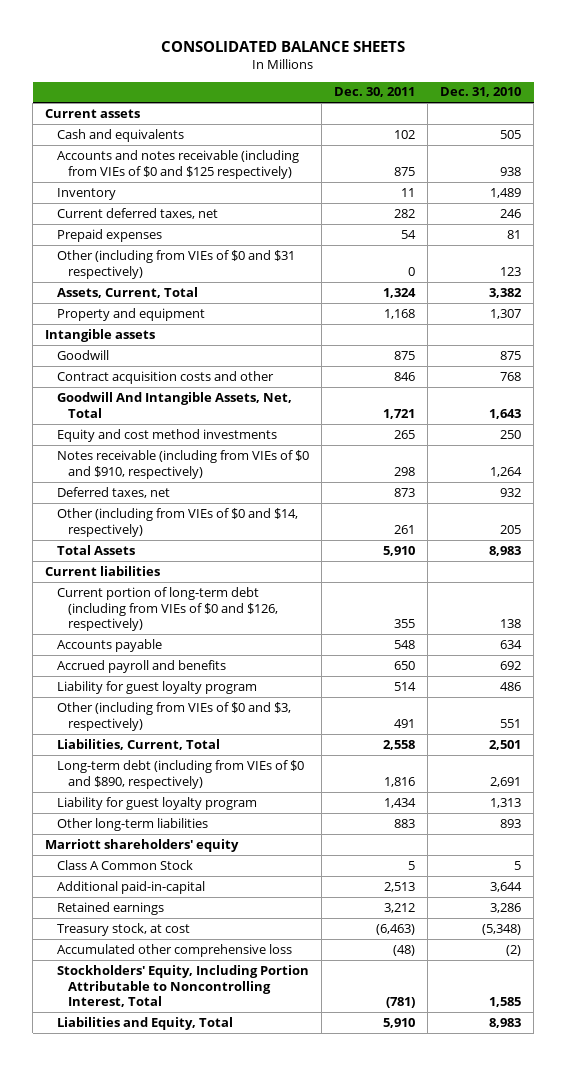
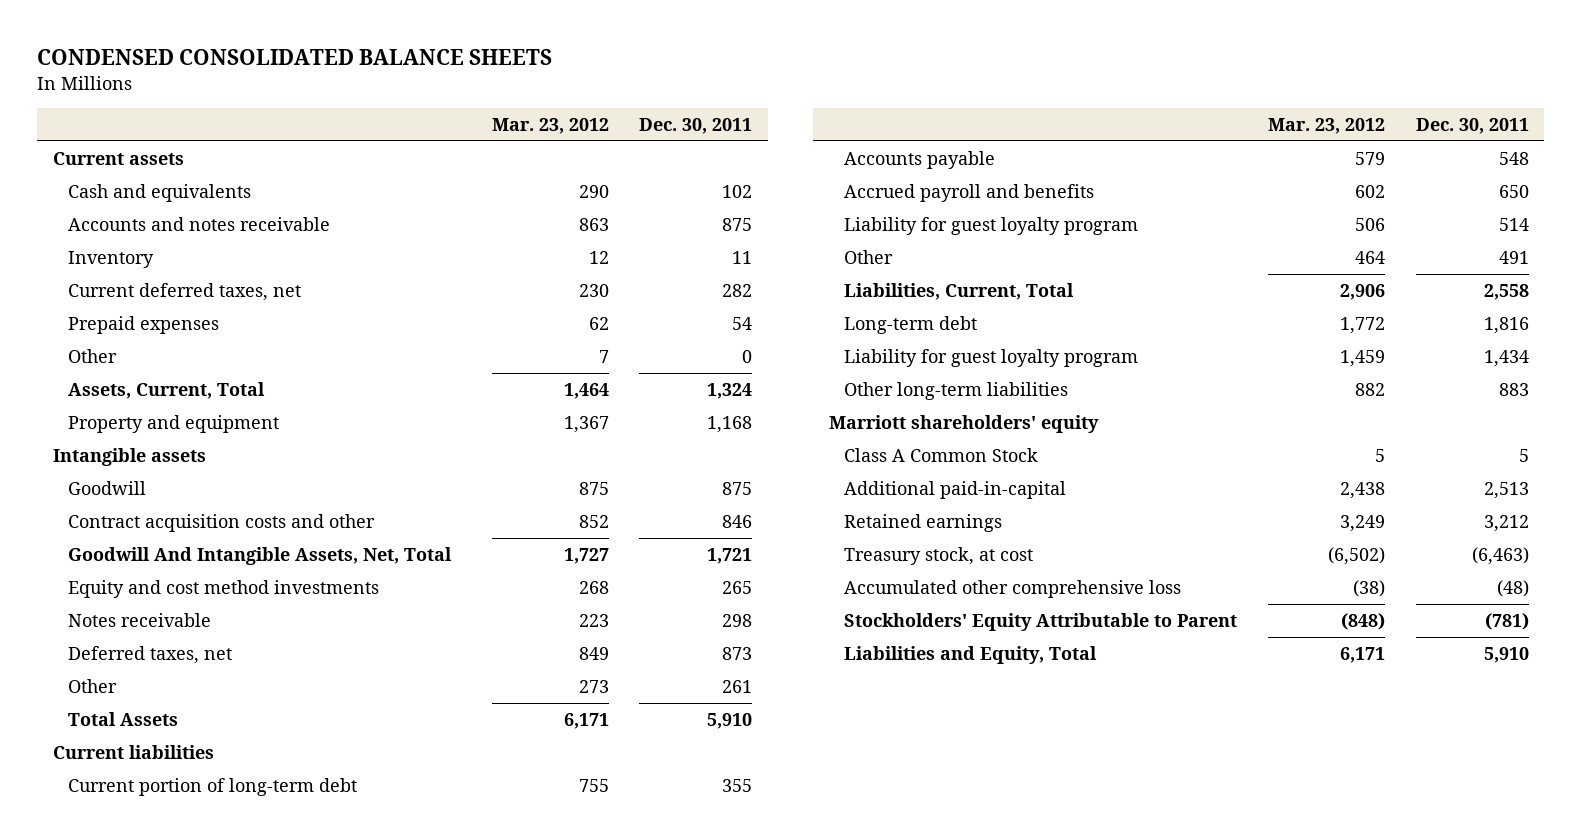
[161,41,406,53] CONSOLIDATED BALANCE SHEETS -> [37,49,553,66] CONDENSED CONSOLIDATED BALANCE SHEETS
[440,87,522,98] Dec. 31, 2010 -> none
none -> [491,118,609,135] Mar. 23, 2012
[56,149,299,179] Accounts and notes receivable (including from VIEs of $0 and $125 respectively) -> [67,216,330,231] Accounts and notes receivable
[56,249,295,279] Other (including from VIEs of $0 and $31 respectively) -> [67,348,117,363] Other
[56,449,309,479] Notes receivable (including from VIEs of $0 and $910, respectively) -> [67,612,211,627] Notes receivable
[56,507,298,537] Other (including from VIEs of $0 and $14, respectively) -> [67,678,117,693] Other
[56,586,278,632] Current portion of long-term debt (including from VIEs of $0 and $126, respectively) -> [67,777,357,796] Current portion of long-term debt
[56,701,291,731] Other (including from VIEs of $0 and $3, respectively) -> [843,249,893,264] Other
[56,759,304,789] Long-term debt (including from VIEs of $0 and $890, respectively) -> [843,315,977,334] Long-term debt
[56,964,309,1008] Stockholders' Equity, Including Portion Attributable to Noncontrolling Interest, Total -> [843,612,1237,631] Stockholders' Equity Attributable to Parent

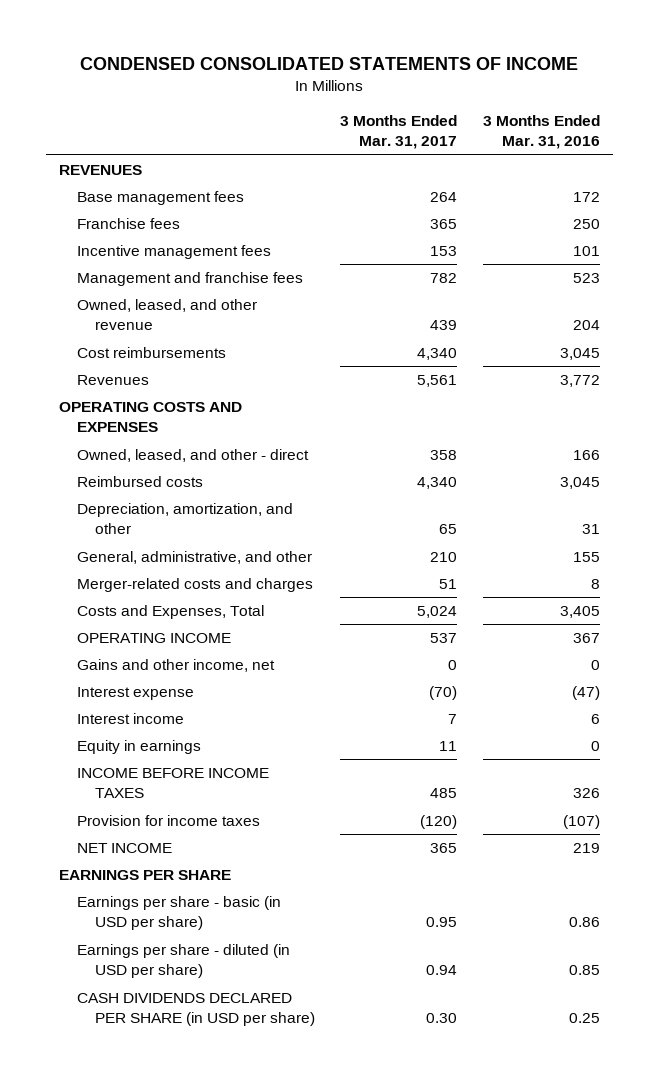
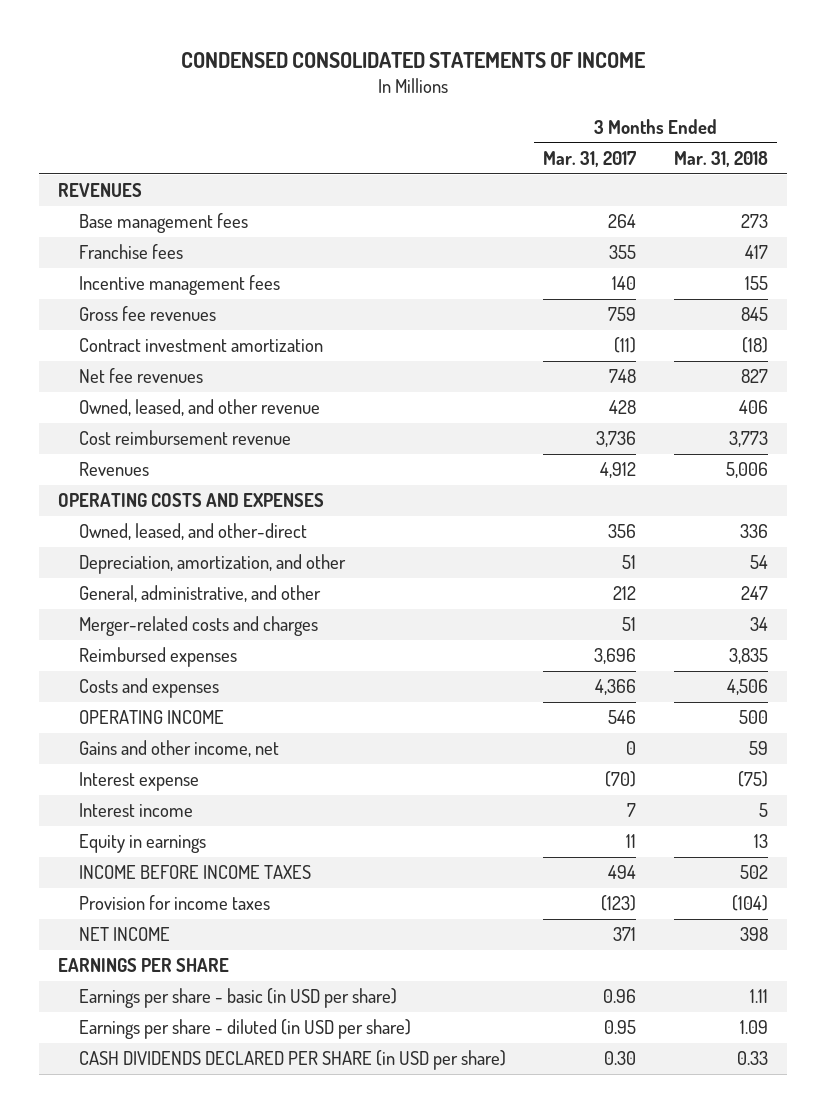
[482,115,600,150] 3 Months Ended Mar. 31, 2016 -> none
none -> [673,151,768,168] Mar. 31, 2018
[76,272,303,287] Management and franchise fees -> none
[430,219,458,230] 365 -> [609,245,637,260] 355
[430,246,458,257] 153 -> [612,276,637,291] 140
none -> [78,306,216,322] Gross fee revenues
none -> [78,338,323,353] Contract investment amortization
none -> [78,368,203,384] Net fee revenues
[430,320,458,331] 439 -> [609,400,637,415] 428
[76,347,226,359] Cost reimbursements -> [78,430,291,446] Cost reimbursement revenue
[417,348,458,361] 4,340 -> [596,431,637,448] 3,736
[417,375,458,388] 5,561 -> [600,462,637,479] 4,912
[76,476,203,488] Reimbursed costs -> none
[76,449,309,463] Owned, leased, and other - direct -> [78,523,307,541] Owned, leased, and other-direct
[430,450,458,461] 358 -> [608,524,637,539] 356
[439,524,458,535] 65 -> [622,555,637,570] 51
[430,552,458,563] 210 -> [613,586,637,601] 212
none -> [78,647,237,668] Reimbursed expenses
[76,605,264,620] Costs and Expenses, Total -> [78,678,219,699] Costs and expenses
[417,606,458,619] 5,024 -> [595,679,637,696] 4,366
[430,633,458,644] 537 -> [608,710,637,725] 546
[430,788,458,799] 485 -> [608,865,637,880] 494
[420,815,458,830] (120) -> [601,895,637,912] (123)
[430,843,458,854] 365 -> [613,927,637,942] 371
[426,917,458,928] 0.95 -> [603,989,637,1004] 0.96
[426,965,458,976] 0.94 -> [604,1020,637,1035] 0.95

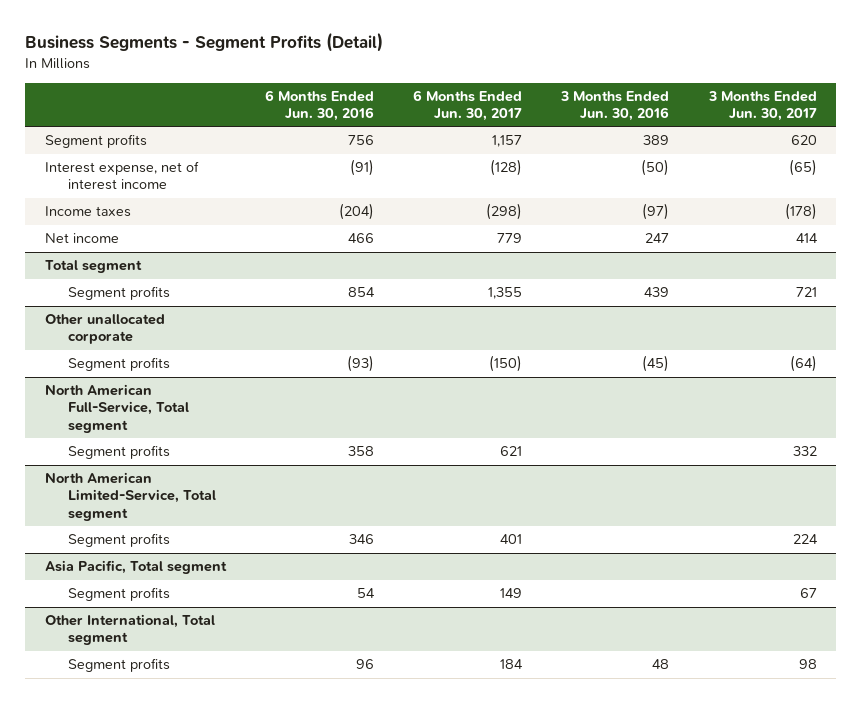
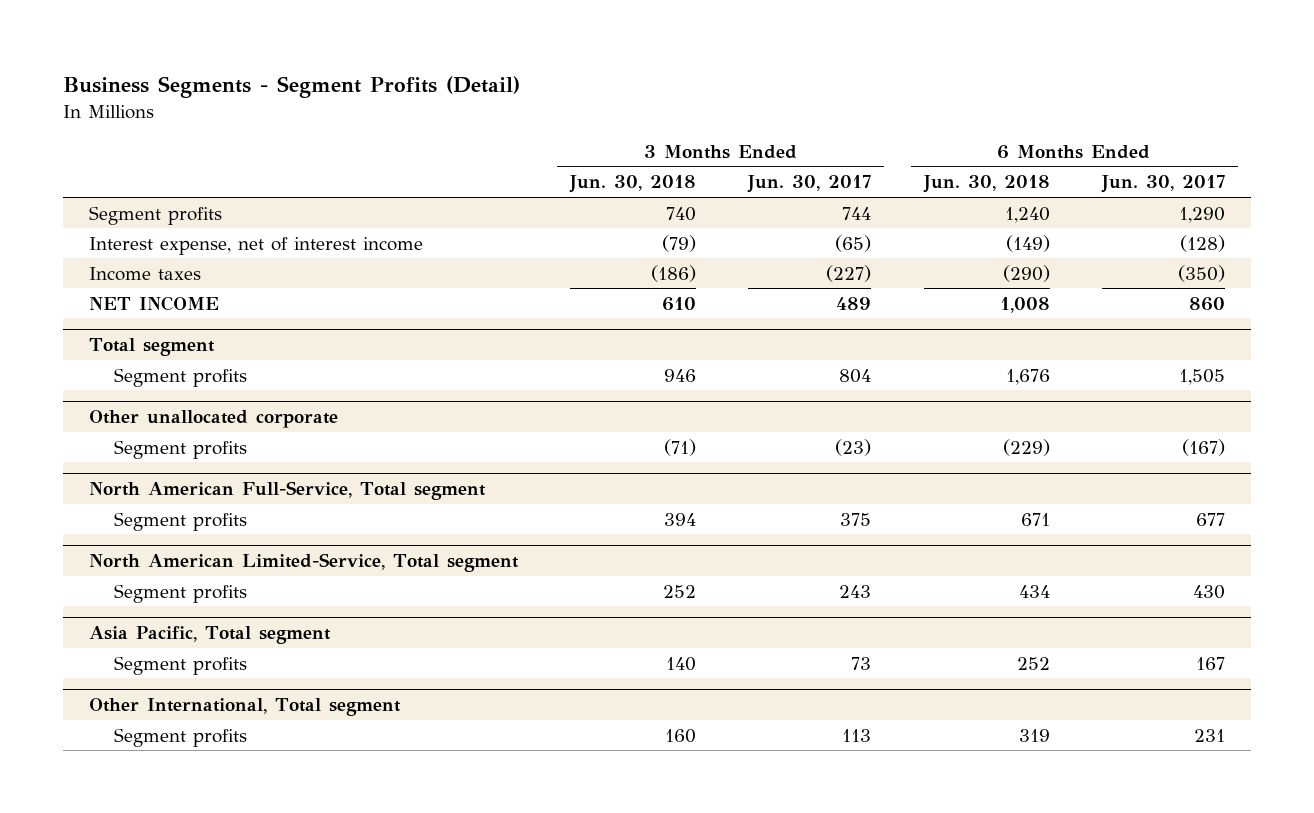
[265,89,375,122] 6 Months Ended Jun. 30, 2016 -> none
[560,90,670,122] 3 Months Ended Jun. 30, 2016 -> none
none -> [569,175,697,194] Jun. 30, 2018
none -> [922,175,1050,194] Jun. 30, 2018
[492,135,523,148] 1,157 -> [1178,206,1225,223] 1,290
[790,135,817,146] 620 -> [842,206,872,220] 744
[486,203,523,221] (298) -> [1177,264,1225,282] (350)
[784,203,817,221] (178) -> [826,264,872,282] (227)
[44,233,119,244] Net income -> [88,295,219,311] NET INCOME
[497,233,523,244] 779 -> [1188,296,1225,311] 860
[795,233,818,244] 414 -> [836,296,872,310] 489
[488,287,523,300] 1,355 -> [1178,368,1225,385] 1,505
[795,287,817,298] 721 -> [839,368,872,383] 804
[489,355,523,373] (150) -> [1181,438,1225,456] (167)
[789,355,817,373] (64) -> [835,438,872,456] (23)
[500,446,523,457] 621 -> [1195,512,1225,526] 677
[792,446,817,457] 332 -> [840,512,872,526] 375
[500,534,523,545] 401 -> [1192,584,1225,599] 430
[792,534,818,545] 224 -> [839,584,872,598] 243
[500,588,523,599] 149 -> [1195,656,1225,670] 167
[799,588,817,599] 67 -> [851,656,872,670] 73
[500,659,524,670] 184 -> [1193,728,1225,742] 231
[798,659,817,670] 98 -> [842,728,872,742] 113

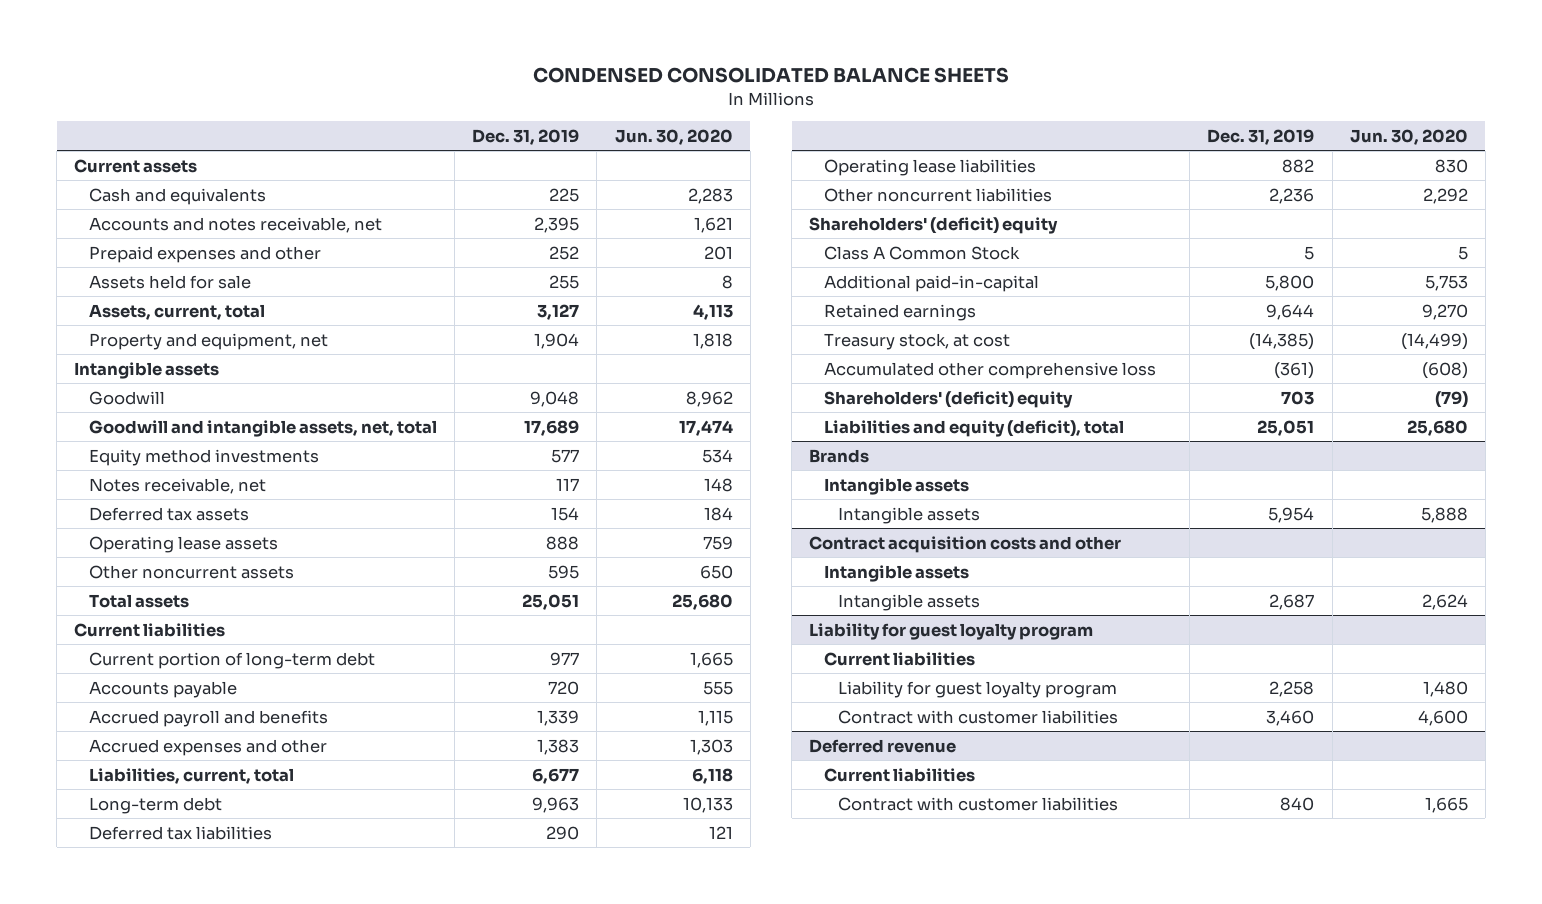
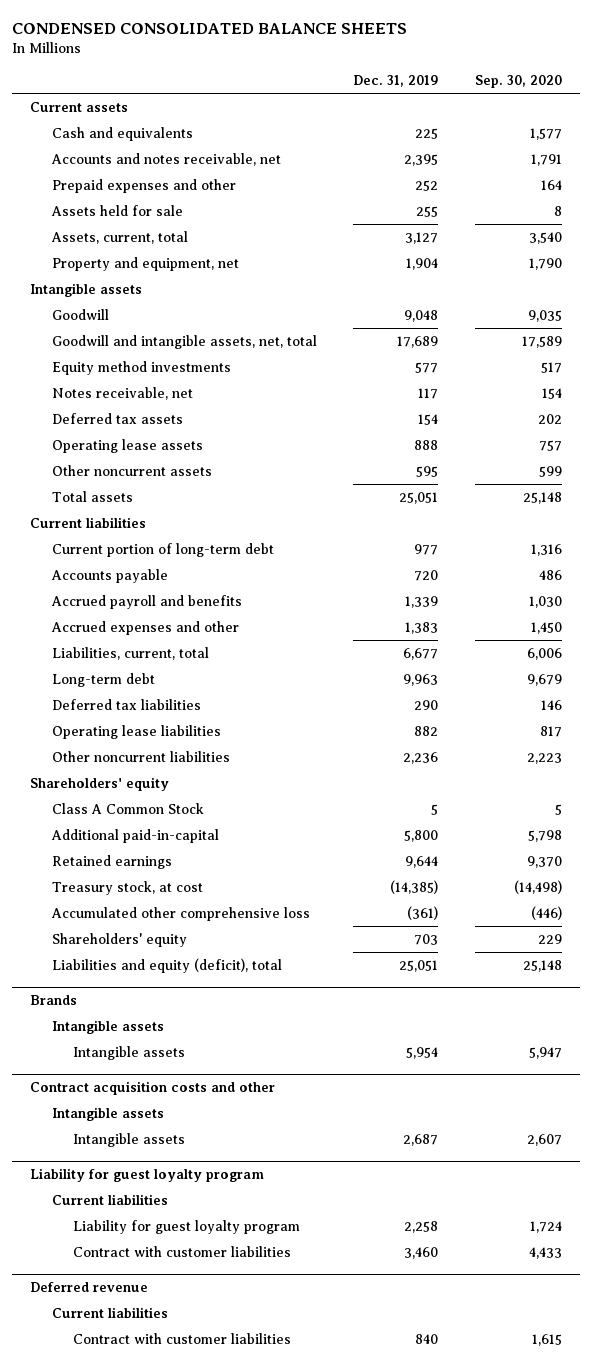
[614,129,733,146] Jun. 30, 2020 -> none
none -> [475,75,563,89] Sep. 30, 2020
[809,216,1059,234] Shareholders' (deficit) equity -> [30,777,170,792] Shareholders' equity
[823,390,1073,408] Shareholders' (deficit) equity -> [51,933,187,948] Shareholders' equity

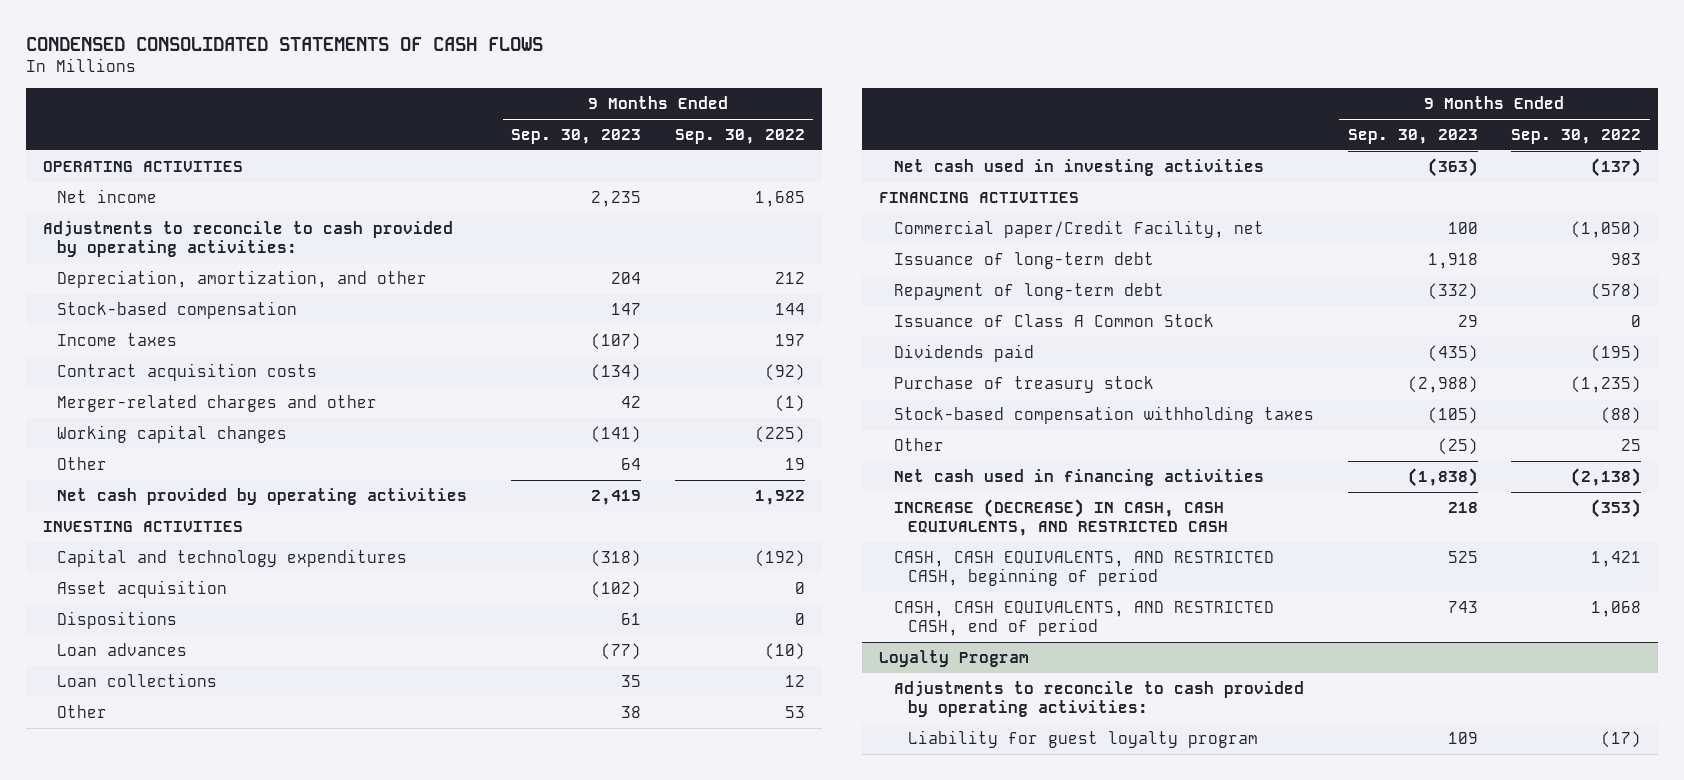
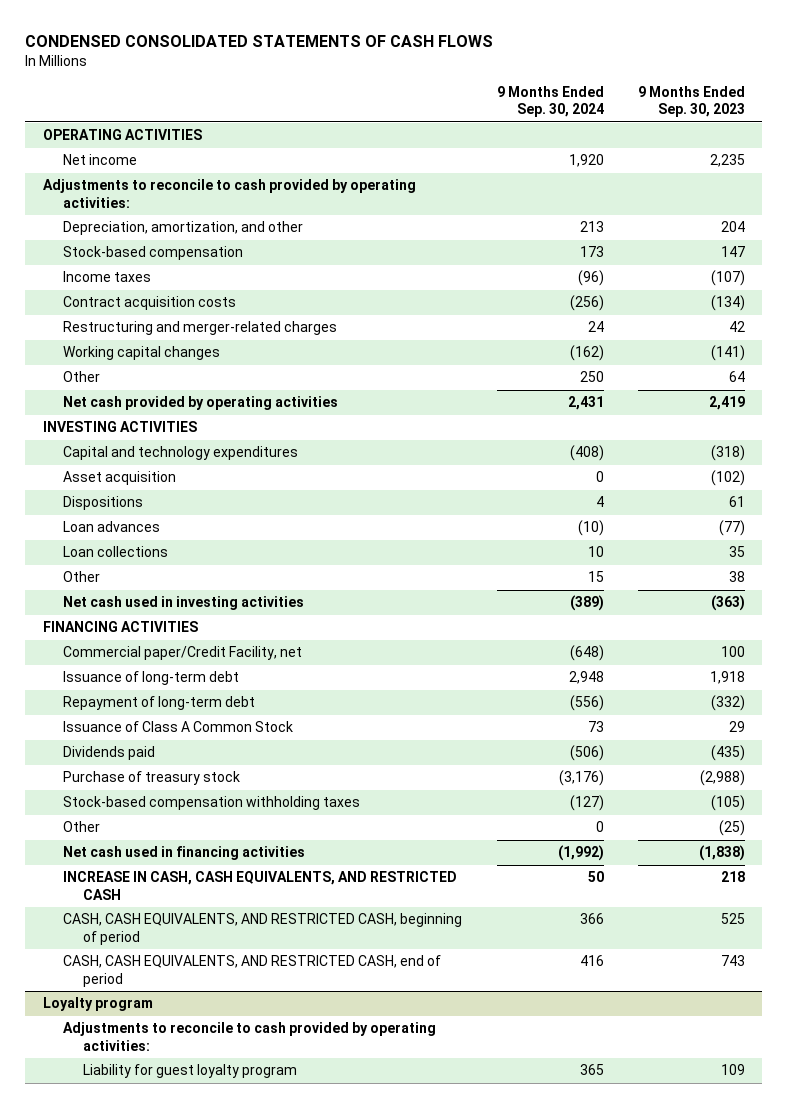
[674,129,805,145] Sep. 30, 2022 -> none
none -> [496,85,604,118] 9 Months Ended Sep. 30, 2024
[57,394,378,412] Merger-related charges and other -> [62,321,337,336] Restructuring and merger-related charges
[893,498,1229,536] INCREASE (DECREASE) IN CASH, CASH EQUIVALENTS, AND RESTRICTED CASH -> [62,871,457,900] INCREASE IN CASH, CASH EQUIVALENTS, AND RESTRICTED CASH
[879,649,1030,667] Loyalty Program -> [42,997,153,1012] Loyalty program

